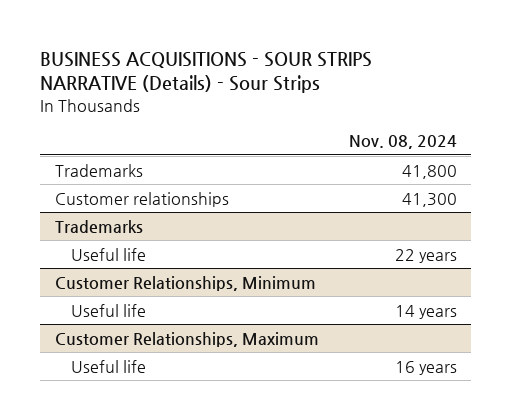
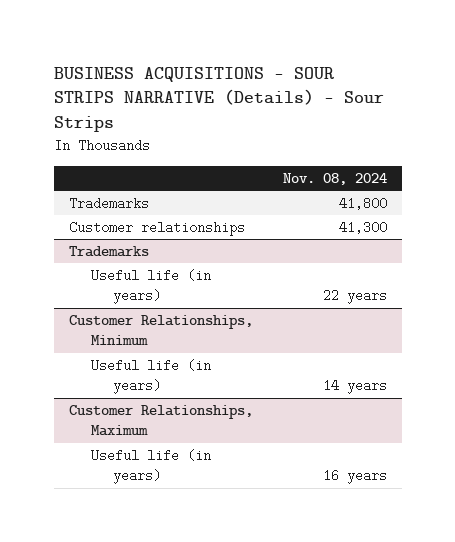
[70,247,146,261] Useful life -> [91,269,212,305] Useful life (in years)
[70,303,146,317] Useful life -> [91,359,212,395] Useful life (in years)
[70,359,146,373] Useful life -> [91,449,212,485] Useful life (in years)

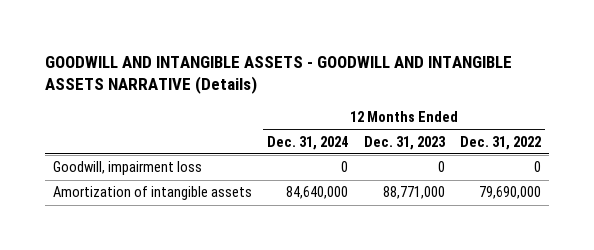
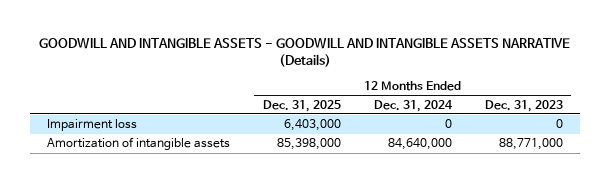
[459,135,541,150] Dec. 31, 2022 -> none
none -> [262,99,341,112] Dec. 31, 2025
[52,161,202,176] Goodwill, impairment loss -> [46,119,137,132] Impairment loss

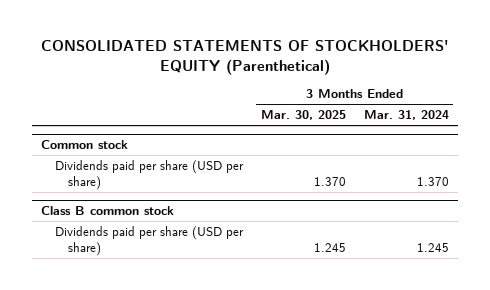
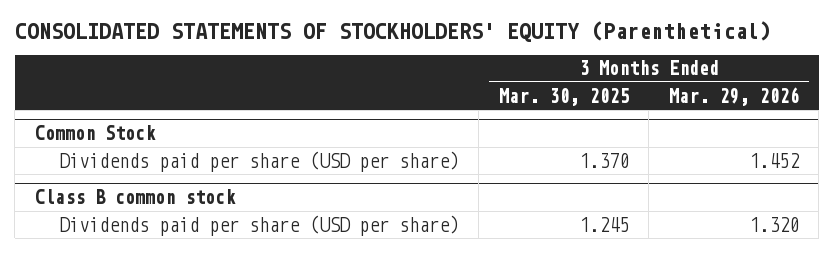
[363,110,449,121] Mar. 31, 2024 -> none
none -> [668,86,799,106] Mar. 29, 2026
[40,139,128,149] Common stock -> [34,125,156,141] Common Stock

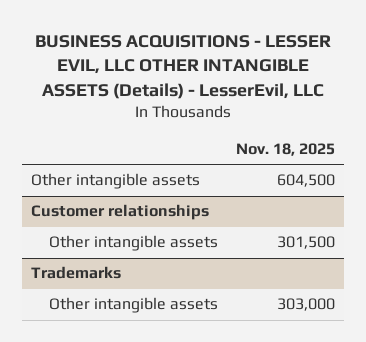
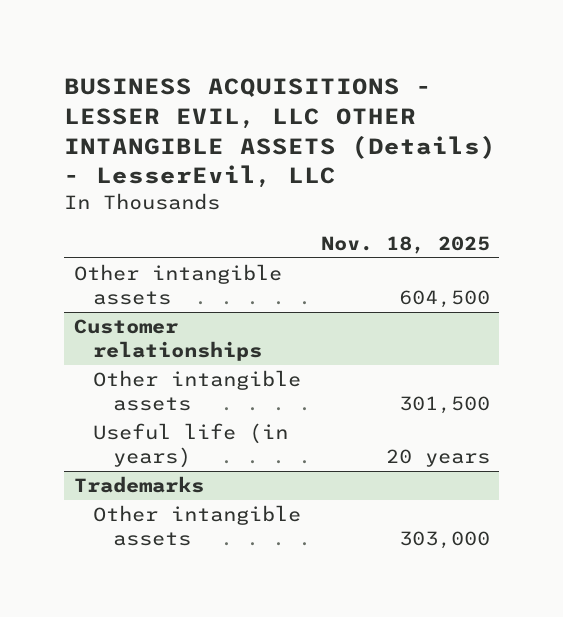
none -> [93,423,289,468] Useful life (in years)

